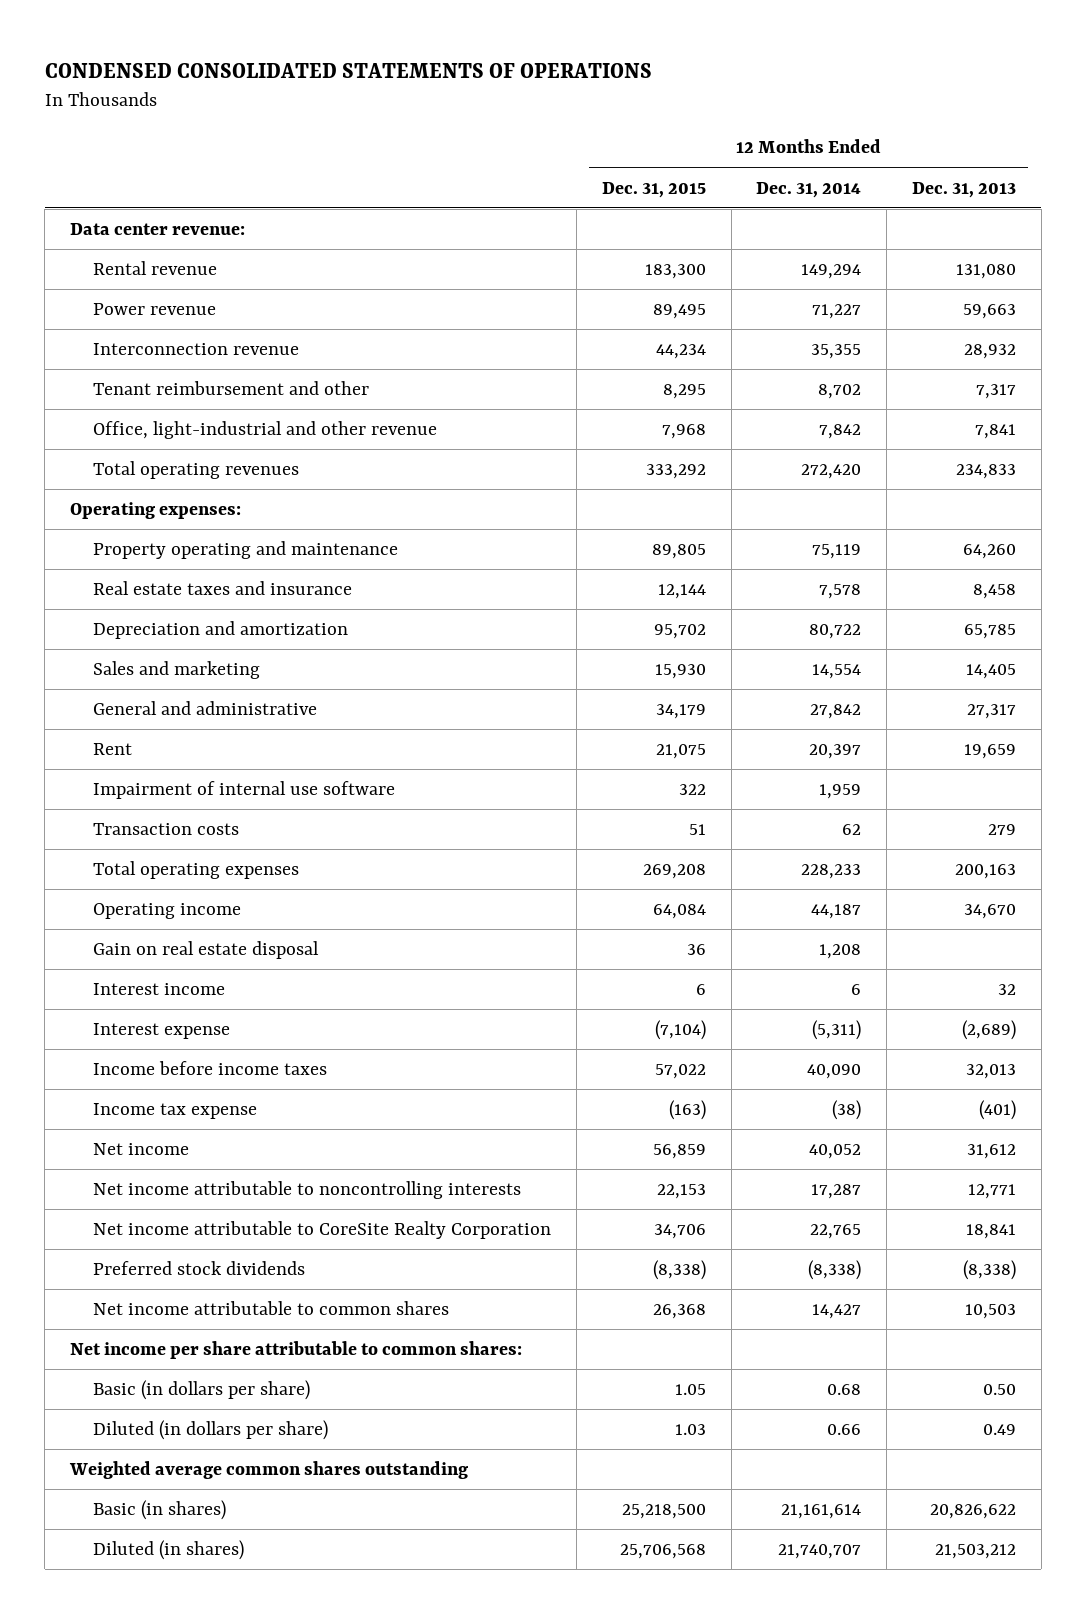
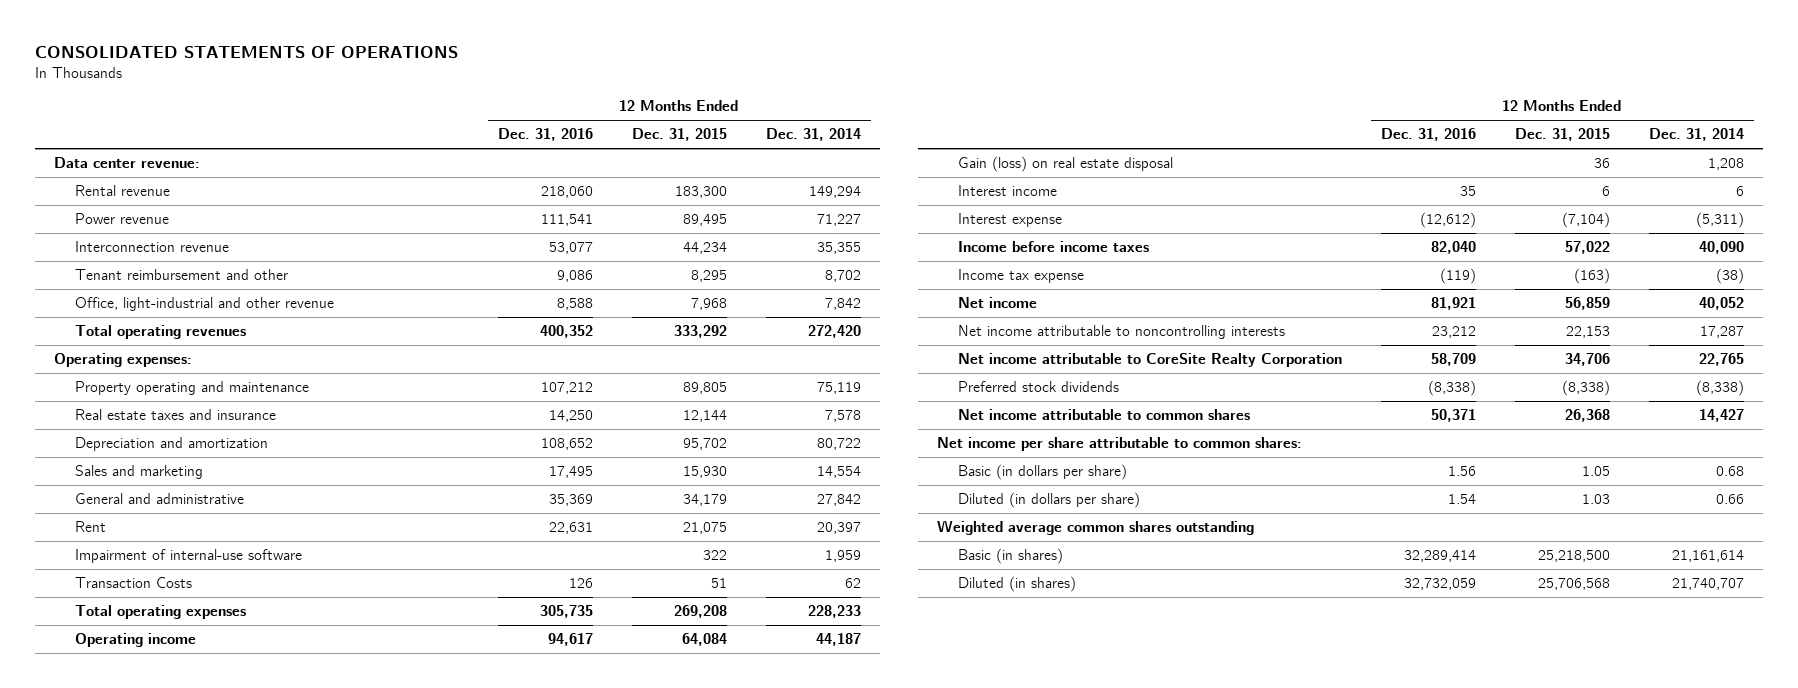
[44,62,652,78] CONDENSED CONSOLIDATED STATEMENTS OF OPERATIONS -> [34,45,458,58] CONSOLIDATED STATEMENTS OF OPERATIONS
[911,181,1016,198] Dec. 31, 2013 -> none
none -> [497,128,593,142] Dec. 31, 2016
[93,781,396,800] Impairment of internal use software -> [74,549,302,564] Impairment of internal-use software
[93,823,240,836] Transaction costs -> [74,577,192,589] Transaction Costs
[93,941,320,960] Gain on real estate disposal -> [957,156,1173,173] Gain (loss) on real estate disposal

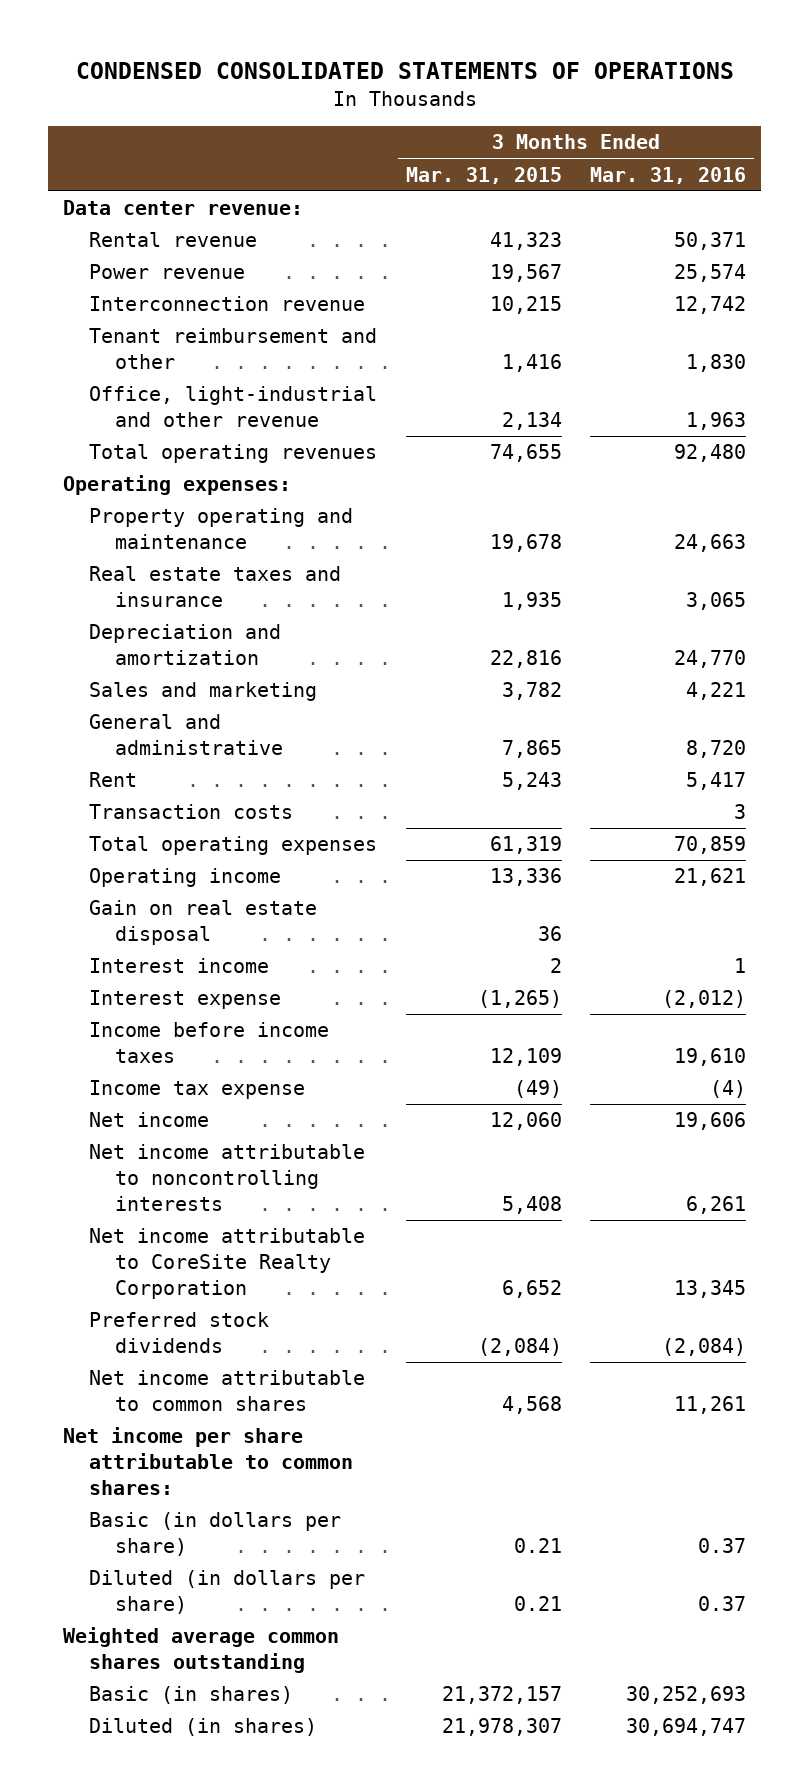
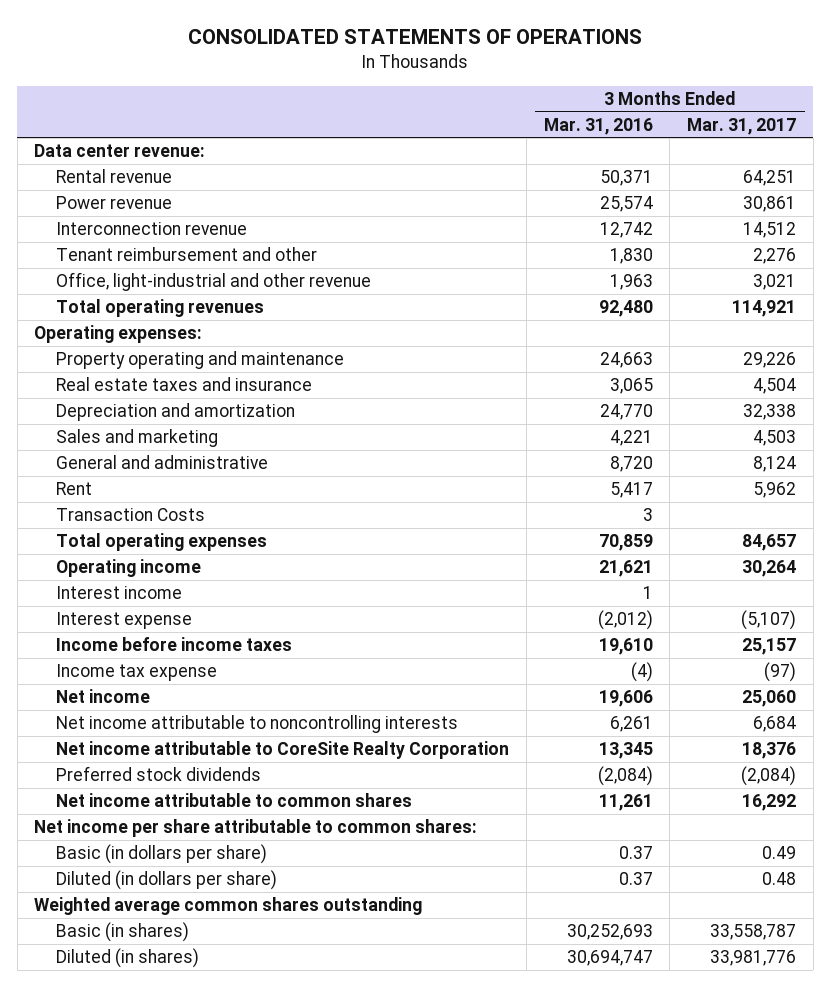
[75,62,734,80] CONDENSED CONSOLIDATED STATEMENTS OF OPERATIONS -> [188,29,643,45] CONSOLIDATED STATEMENTS OF OPERATIONS
[405,166,562,184] Mar. 31, 2015 -> none
none -> [686,117,796,135] Mar. 31, 2017
[88,804,293,820] Transaction costs -> [56,508,206,522] Transaction Costs
[88,900,317,946] Gain on real estate disposal -> none

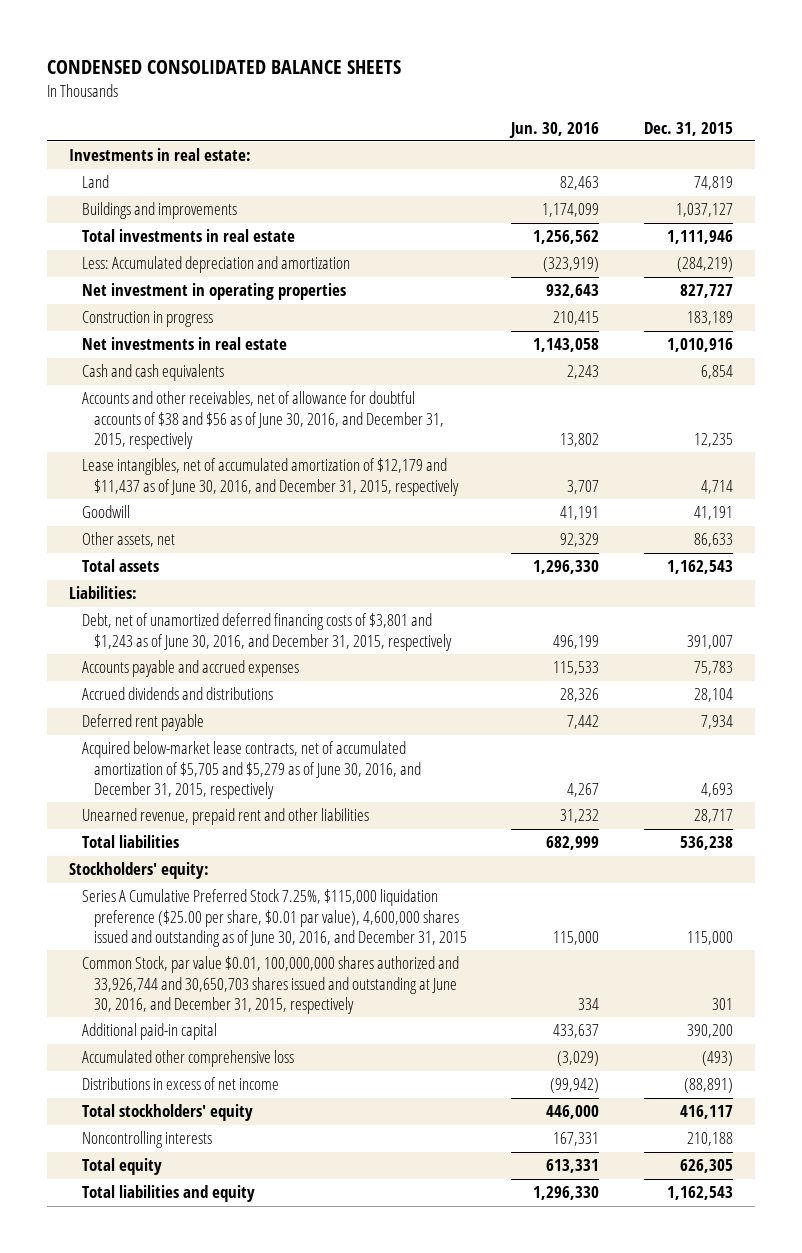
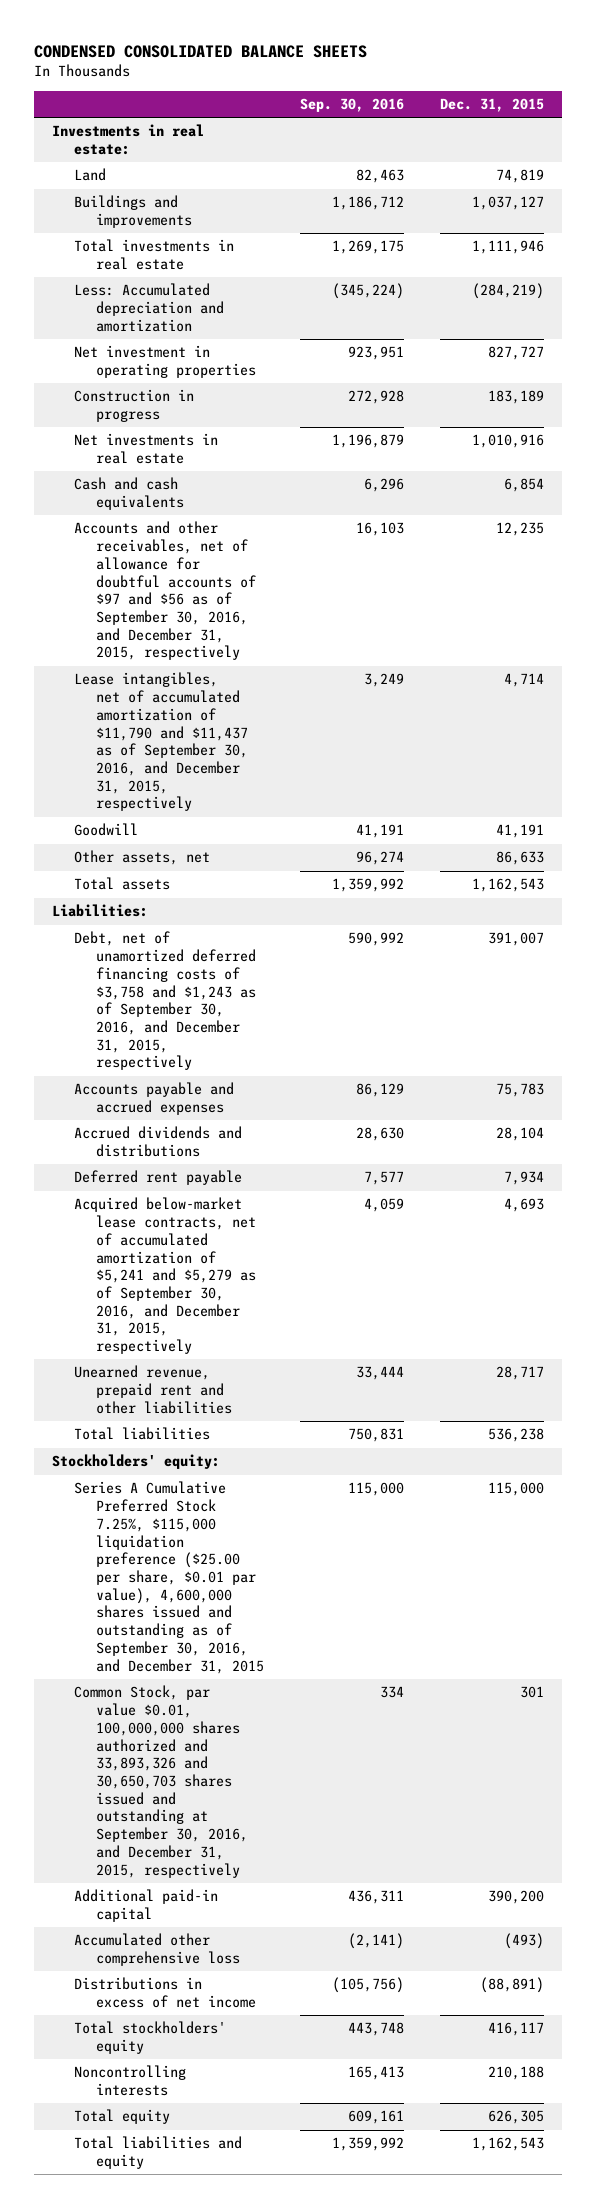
[509,121,600,138] Jun. 30, 2016 -> none
none -> [300,97,405,112] Sep. 30, 2016
[81,391,445,449] Accounts and other receivables, net of allowance for doubtful accounts of $38 and $56 as of June 30, 2016, and December 31, 2015, respectively -> [74,521,257,661] Accounts and other receivables, net of allowance for doubtful accounts of $97 and $56 as of September 30, 2016, and December 31, 2015, respectively
[81,458,460,496] Lease intangibles, net of accumulated amortization of $12,179 and $11,437 as of June 30, 2016, and December 31, 2015, respectively -> [74,672,249,812] Lease intangibles, net of accumulated amortization of $11,790 and $11,437 as of September 30, 2016, and December 31, 2015, respectively
[81,613,453,651] Debt, net of unamortized deferred financing costs of $3,801 and $1,243 as of June 30, 2016, and December 31, 2015, respectively -> [74,931,257,1071] Debt, net of unamortized deferred financing costs of $3,758 and $1,243 as of September 30, 2016, and December 31, 2015, respectively
[81,741,422,799] Acquired below-market lease contracts, net of accumulated amortization of $5,705 and $5,279 as of June 30, 2016, and December 31, 2015, respectively -> [74,1197,257,1355] Acquired below-market lease contracts, net of accumulated amortization of $5,241 and $5,279 as of September 30, 2016, and December 31, 2015, respectively
[81,889,468,947] Series A Cumulative Preferred Stock 7.25%, $115,000 liquidation preference ($25.00 per share, $0.01 par value), 4,600,000 shares issued and outstanding as of June 30, 2016, and December 31, 2015 -> [74,1481,265,1674] Series A Cumulative Preferred Stock 7.25%, $115,000 liquidation preference ($25.00 per share, $0.01 par value), 4,600,000 shares issued and outstanding as of September 30, 2016, and December 31, 2015
[81,956,459,1014] Common Stock, par value $0.01, 100,000,000 shares authorized and 33,926,744 and 30,650,703 shares issued and outstanding at June 30, 2016, and December 31, 2015, respectively -> [74,1685,249,1878] Common Stock, par value $0.01, 100,000,000 shares authorized and 33,893,326 and 30,650,703 shares issued and outstanding at September 30, 2016, and December 31, 2015, respectively

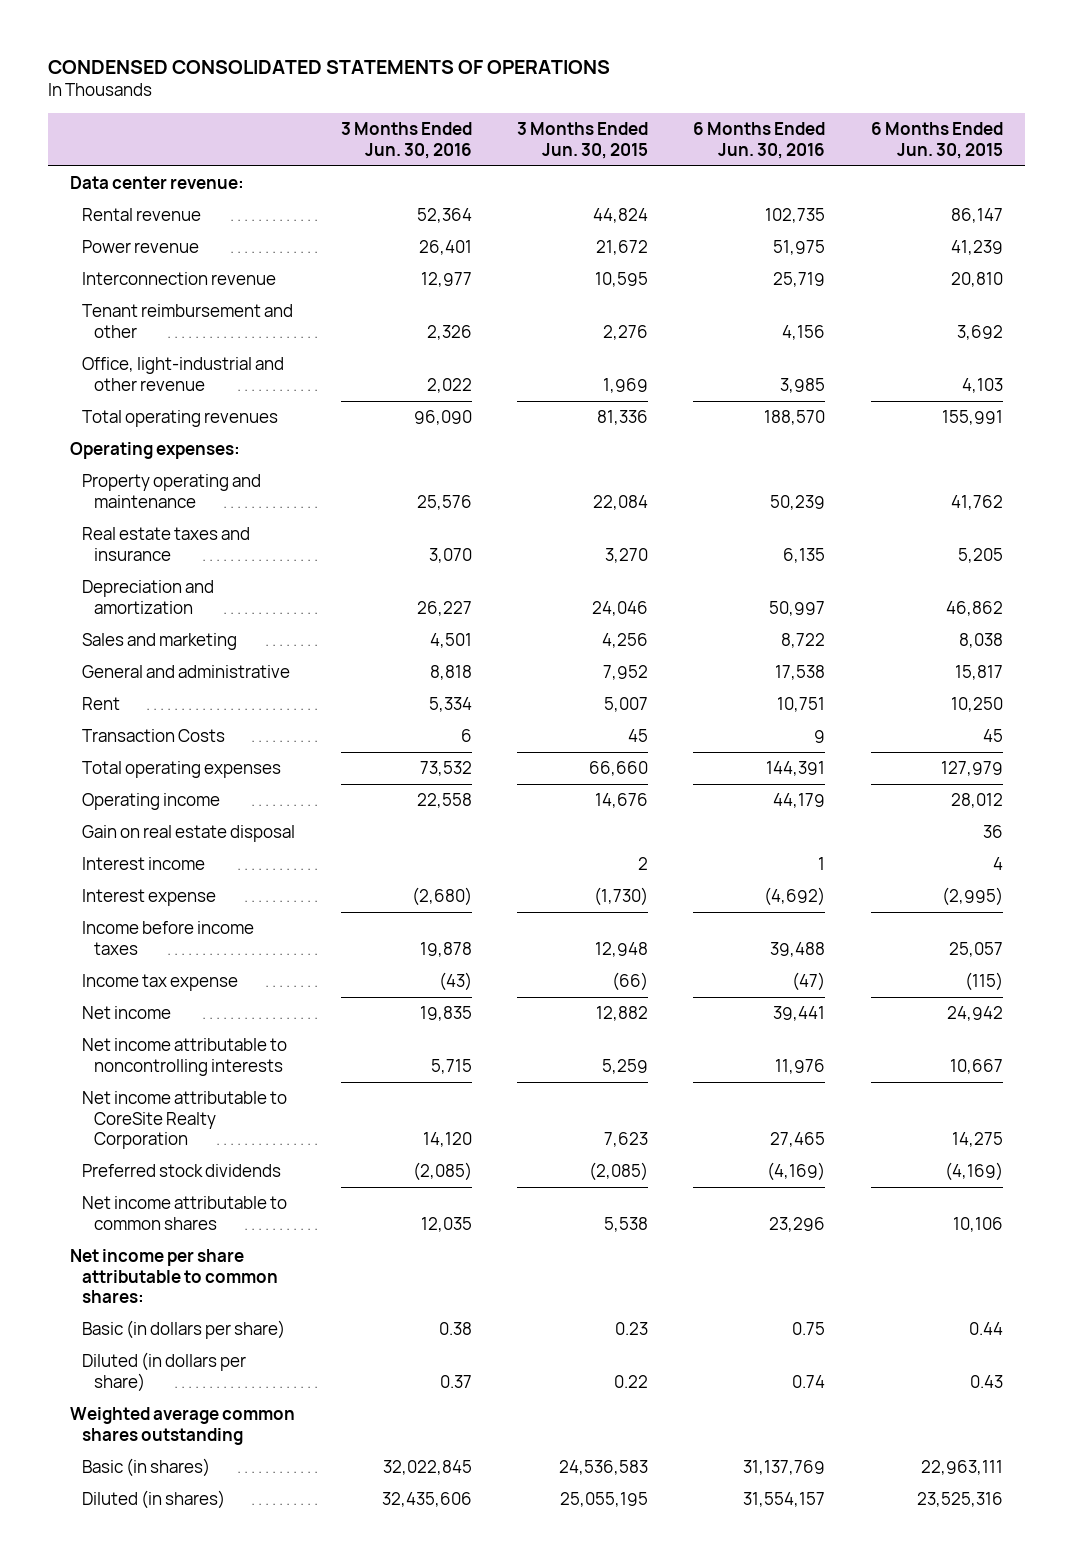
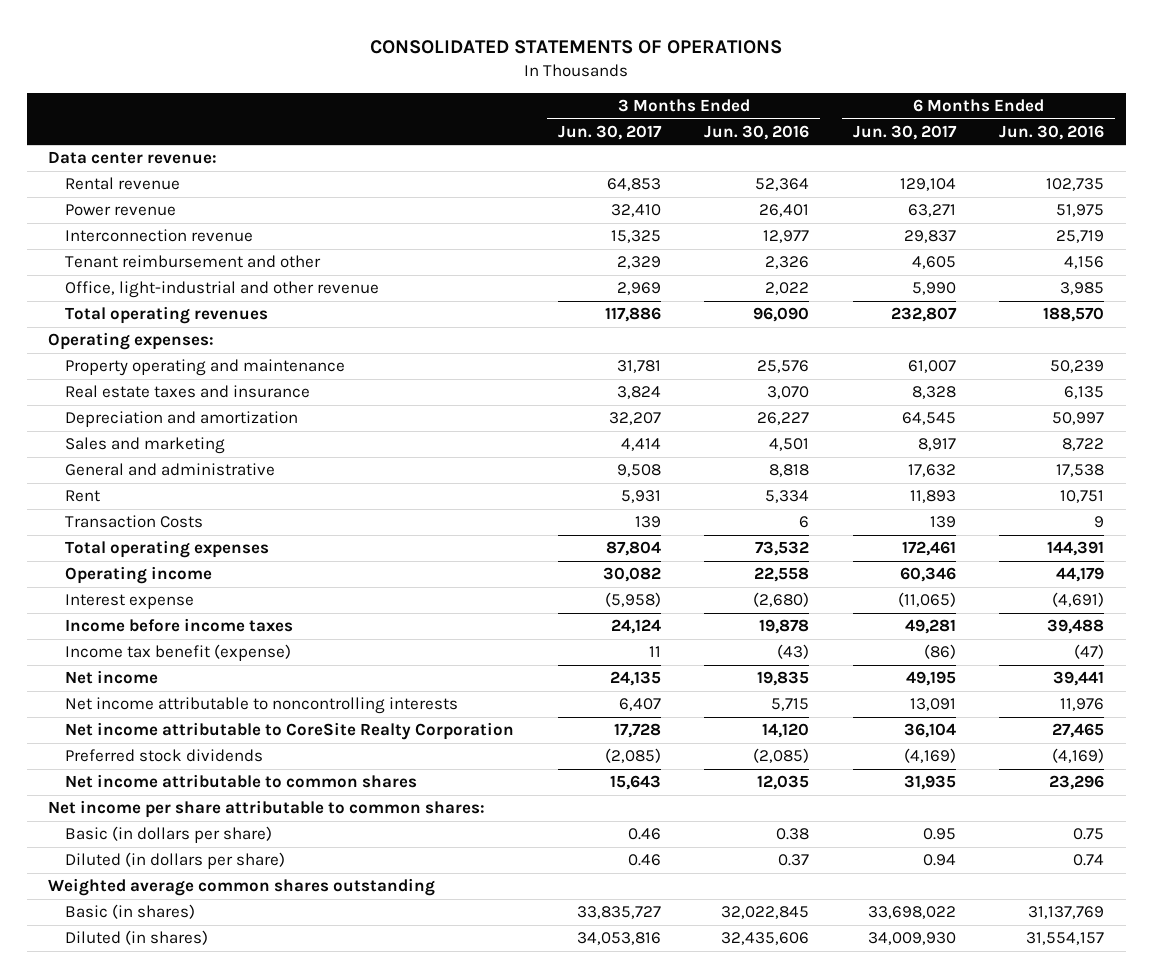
[47,59,610,74] CONDENSED CONSOLIDATED STATEMENTS OF OPERATIONS -> [370,39,783,54] CONSOLIDATED STATEMENTS OF OPERATIONS
[517,122,649,159] 3 Months Ended Jun. 30, 2015 -> none
[870,122,1003,159] 6 Months Ended Jun. 30, 2015 -> none
none -> [557,124,662,140] Jun. 30, 2017
none -> [852,124,957,140] Jun. 30, 2017
[82,825,296,843] Gain on real estate disposal -> none
[82,857,206,871] Interest income -> none
[764,887,826,907] (4,692) -> [1052,592,1105,608] (4,691)
[82,974,239,992] Income tax expense -> [65,644,292,662] Income tax benefit (expense)

